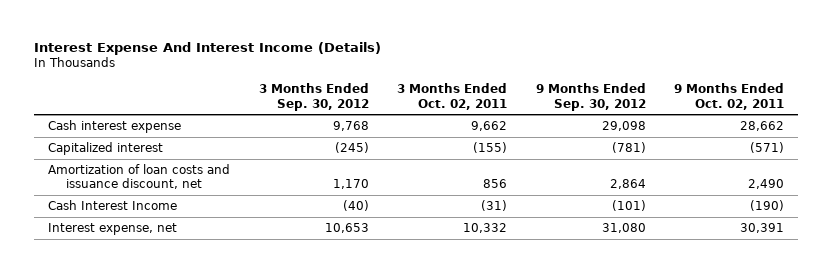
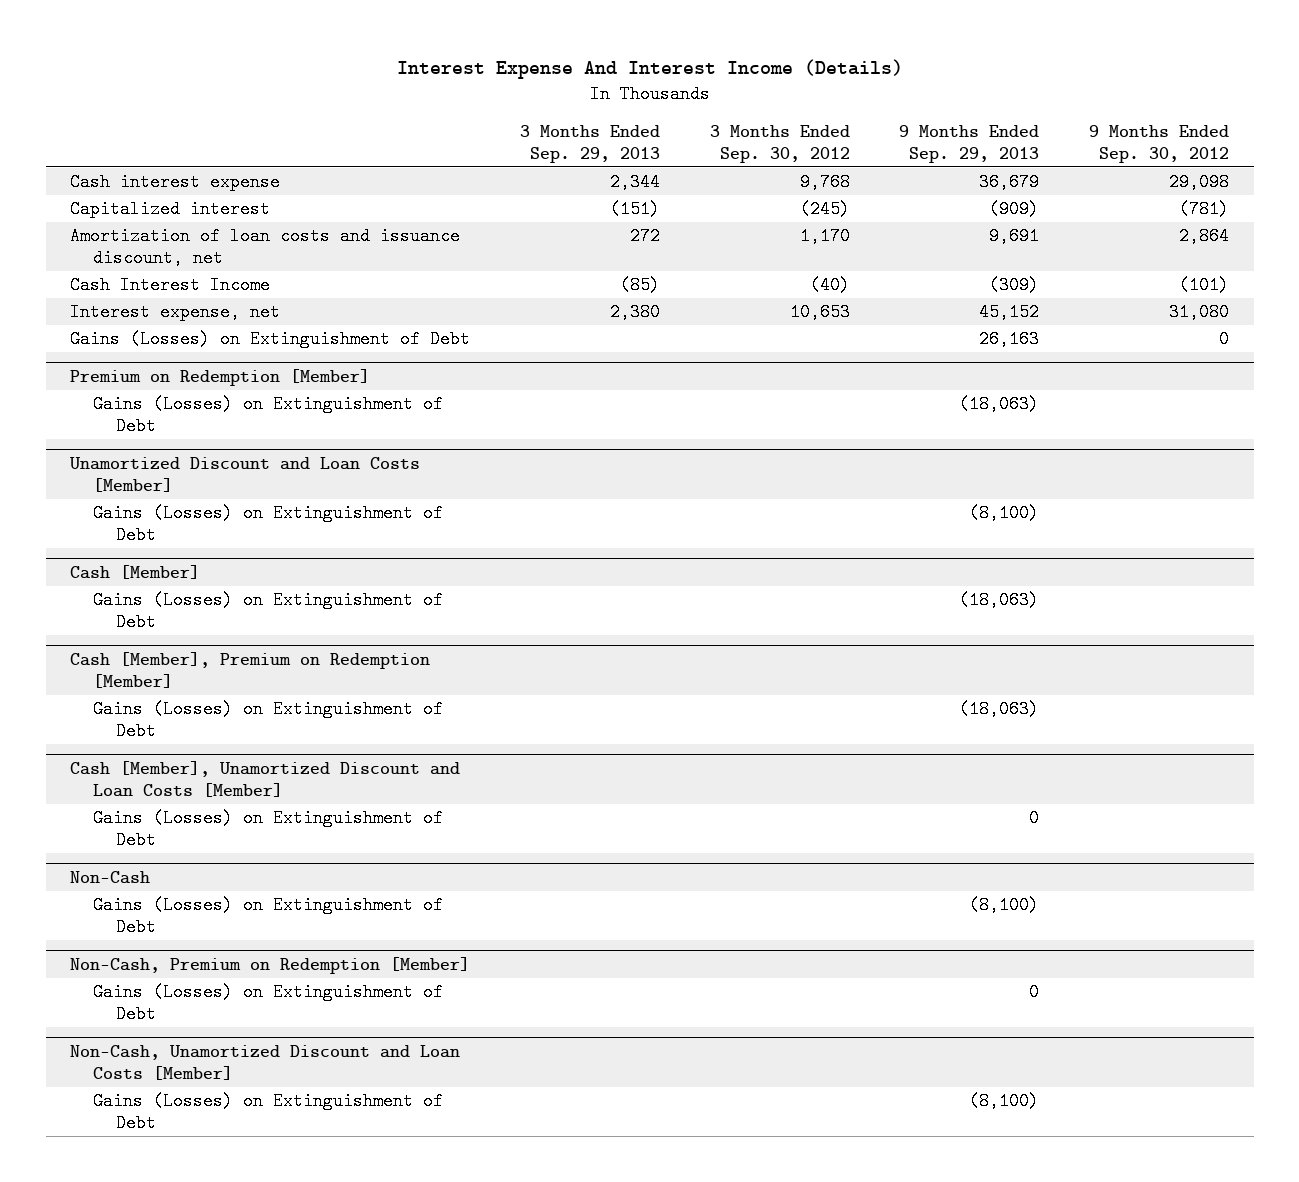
[397,83,508,110] 3 Months Ended Oct. 02, 2011 -> none
[674,83,785,110] 9 Months Ended Oct. 02, 2011 -> none
none -> [520,124,661,163] 3 Months Ended Sep. 29, 2013
none -> [899,124,1040,163] 9 Months Ended Sep. 29, 2013
none -> [70,330,471,349] Gains (Losses) on Extinguishment of Debt
none -> [70,369,371,387] Premium on Redemption [Member]
none -> [93,395,444,435] Gains (Losses) on Extinguishment of Debt
none -> [69,457,421,492] Unamortized Discount and Loan Costs [Member]
none -> [93,504,444,544] Gains (Losses) on Extinguishment of Debt
none -> [70,565,201,580] Cash [Member]
none -> [93,591,444,631] Gains (Losses) on Extinguishment of Debt
none -> [70,652,431,688] Cash [Member], Premium on Redemption [Member]
none -> [93,700,444,740] Gains (Losses) on Extinguishment of Debt
none -> [70,761,461,797] Cash [Member], Unamortized Discount and Loan Costs [Member]
none -> [93,809,444,849] Gains (Losses) on Extinguishment of Debt
none -> [70,871,151,885] Non-Cash
none -> [93,896,444,936] Gains (Losses) on Extinguishment of Debt
none -> [70,957,471,975] Non-Cash, Premium on Redemption [Member]
none -> [93,983,444,1023] Gains (Losses) on Extinguishment of Debt
none -> [70,1045,461,1080] Non-Cash, Unamortized Discount and Loan Costs [Member]
none -> [93,1092,444,1132] Gains (Losses) on Extinguishment of Debt

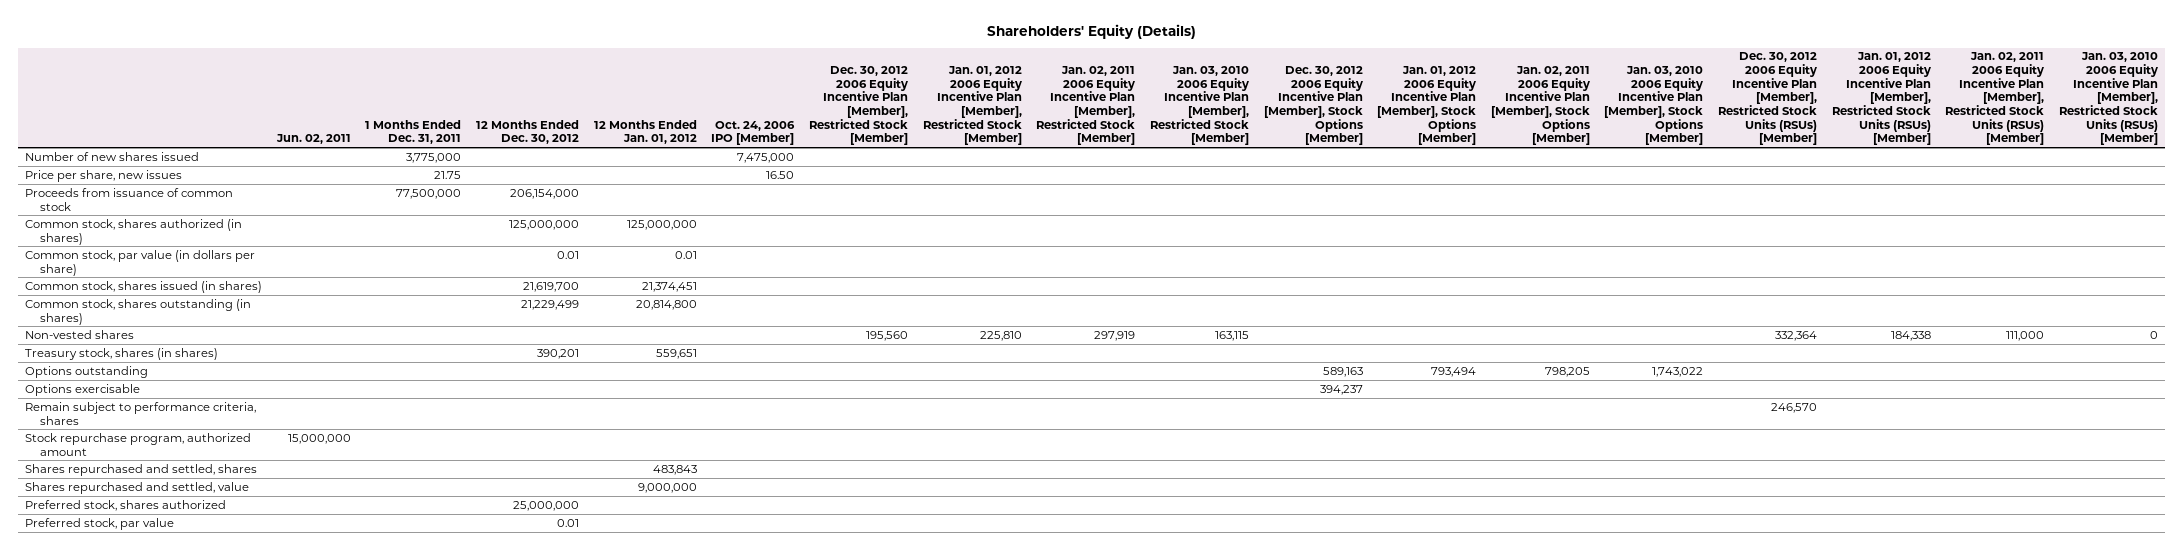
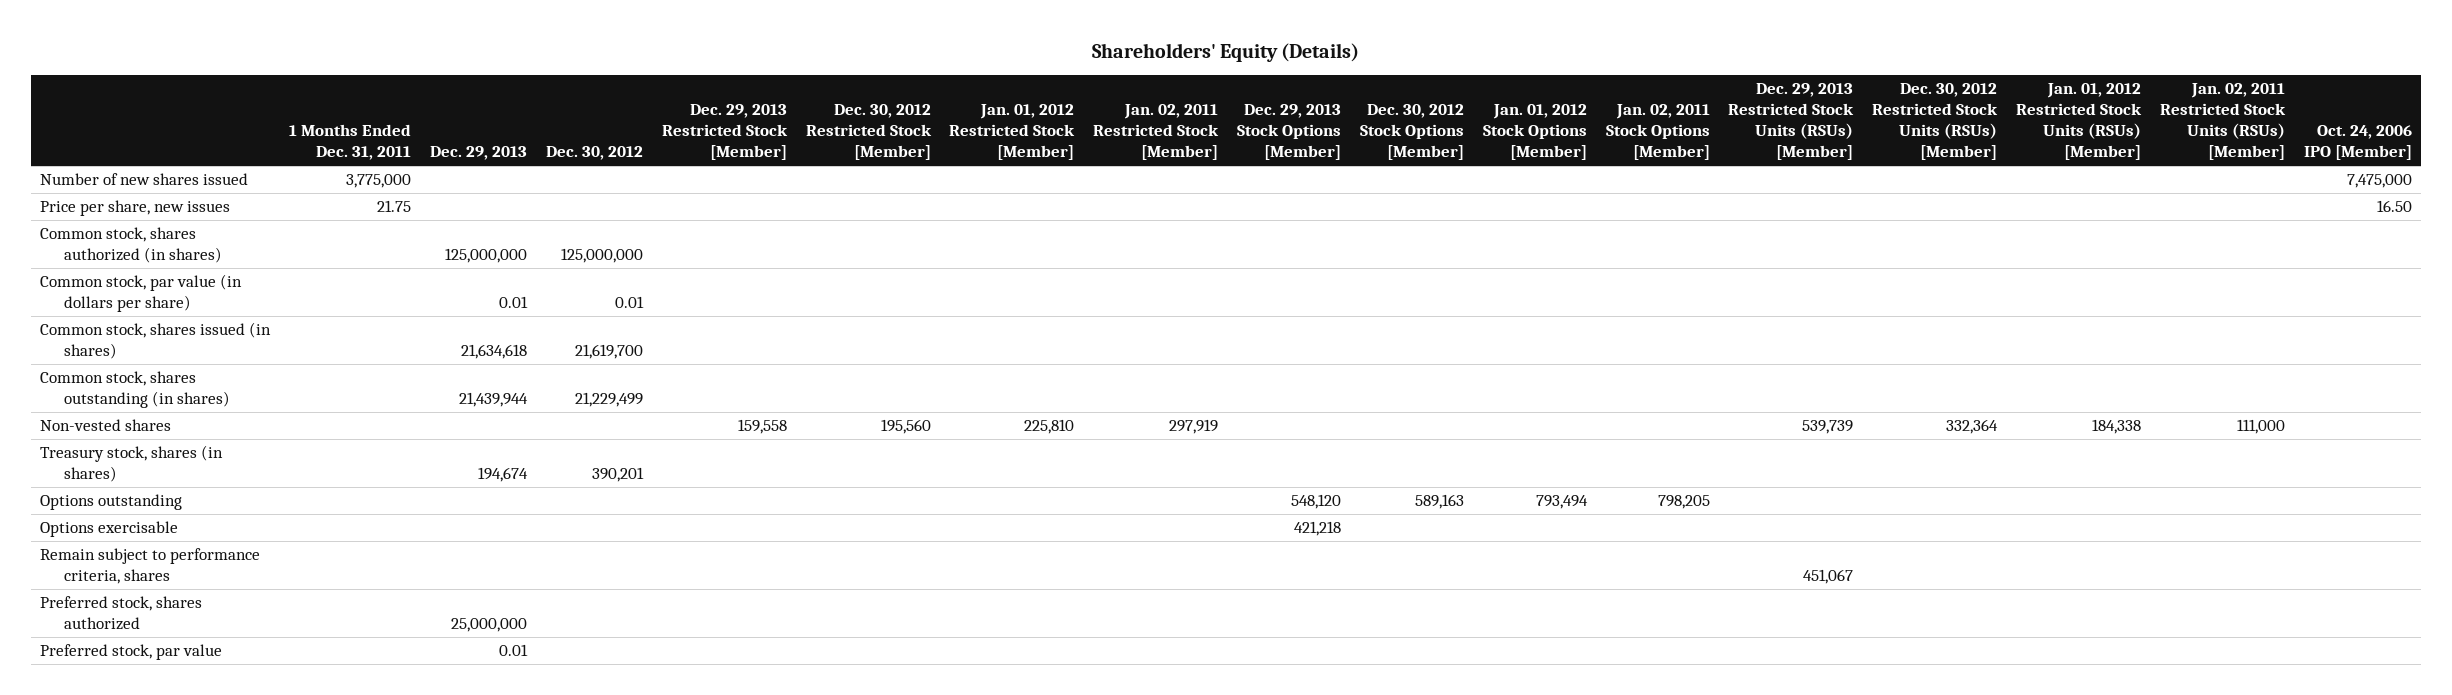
[275,134,351,145] Jun. 02, 2011 -> none
[476,119,580,145] 12 Months Ended Dec. 30, 2012 -> none
[593,119,697,145] 12 Months Ended Jan. 01, 2012 -> none
[808,66,908,146] Dec. 30, 2012 2006 Equity Incentive Plan [Member], Restricted Stock [Member] -> none
[922,66,1022,146] Jan. 01, 2012 2006 Equity Incentive Plan [Member], Restricted Stock [Member] -> none
[1036,66,1136,146] Jan. 02, 2011 2006 Equity Incentive Plan [Member], Restricted Stock [Member] -> none
[1149,66,1249,146] Jan. 03, 2010 2006 Equity Incentive Plan [Member], Restricted Stock [Member] -> none
[1263,66,1363,146] Dec. 30, 2012 2006 Equity Incentive Plan [Member], Stock Options [Member] -> none
[1377,66,1477,146] Jan. 01, 2012 2006 Equity Incentive Plan [Member], Stock Options [Member] -> none
[1490,66,1590,146] Jan. 02, 2011 2006 Equity Incentive Plan [Member], Stock Options [Member] -> none
[1604,66,1704,146] Jan. 03, 2010 2006 Equity Incentive Plan [Member], Stock Options [Member] -> none
[1718,52,1818,146] Dec. 30, 2012 2006 Equity Incentive Plan [Member], Restricted Stock Units (RSUs) [Member] -> none
[1831,52,1931,146] Jan. 01, 2012 2006 Equity Incentive Plan [Member], Restricted Stock Units (RSUs) [Member] -> none
[1945,52,2045,146] Jan. 02, 2011 2006 Equity Incentive Plan [Member], Restricted Stock Units (RSUs) [Member] -> none
[2059,52,2159,146] Jan. 03, 2010 2006 Equity Incentive Plan [Member], Restricted Stock Units (RSUs) [Member] -> none
none -> [430,146,528,161] Dec. 29, 2013
none -> [545,146,643,161] Dec. 30, 2012
none -> [661,104,788,161] Dec. 29, 2013 Restricted Stock [Member]
none -> [805,104,932,161] Dec. 30, 2012 Restricted Stock [Member]
none -> [949,104,1076,161] Jan. 01, 2012 Restricted Stock [Member]
none -> [1093,104,1220,161] Jan. 02, 2011 Restricted Stock [Member]
none -> [1237,104,1342,161] Dec. 29, 2013 Stock Options [Member]
none -> [1359,104,1464,161] Dec. 30, 2012 Stock Options [Member]
none -> [1482,104,1587,161] Jan. 01, 2012 Stock Options [Member]
none -> [1605,104,1710,161] Jan. 02, 2011 Stock Options [Member]
none -> [1728,83,1855,161] Dec. 29, 2013 Restricted Stock Units (RSUs) [Member]
none -> [1872,83,1999,161] Dec. 30, 2012 Restricted Stock Units (RSUs) [Member]
none -> [2016,83,2143,161] Jan. 01, 2012 Restricted Stock Units (RSUs) [Member]
none -> [2159,83,2286,161] Jan. 02, 2011 Restricted Stock Units (RSUs) [Member]
[25,187,234,211] Proceeds from issuance of common stock -> none
[25,432,252,456] Stock repurchase program, authorized amount -> none
[25,463,258,476] Shares repurchased and settled, shares -> none
[25,481,250,494] Shares repurchased and settled, value -> none

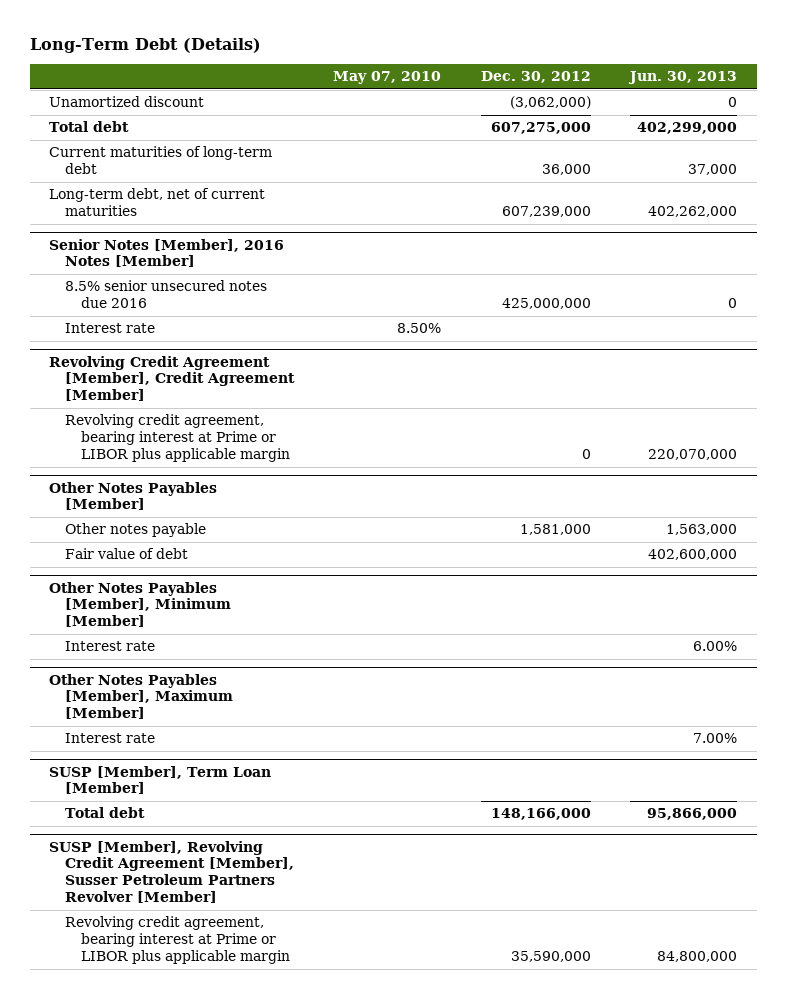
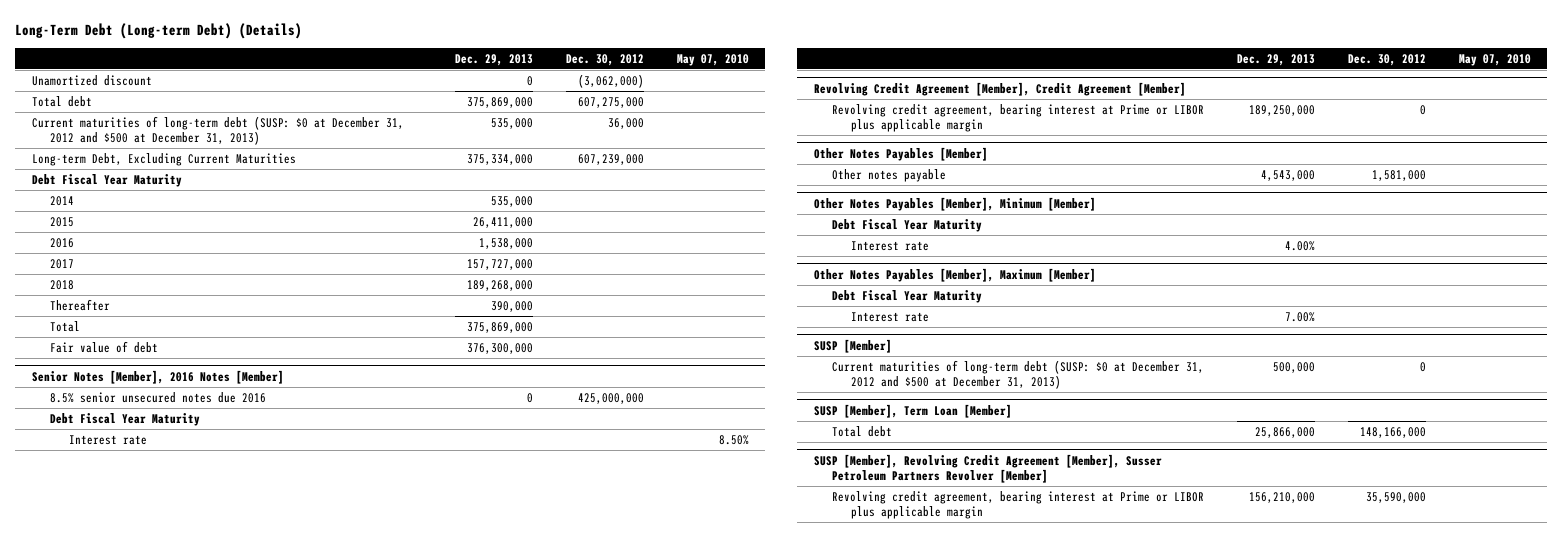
[29,38,261,54] Long-Term Debt (Details) -> [15,22,303,39] Long-Term Debt (Long-term Debt) (Details)
[628,71,738,85] Jun. 30, 2013 -> none
none -> [455,53,534,66] Dec. 29, 2013
[49,146,273,175] Current maturities of long-term debt -> [31,115,404,146] Current maturities of long-term debt (SUSP: $0 at December 31, 2012 and $500 at December 31, 2013)
[49,188,266,217] Long-term debt, net of current maturities -> [31,152,296,166] Long-term Debt, Excluding Current Maturities
none -> [31,173,182,187] Debt Fiscal Year Maturity
none -> [50,195,75,206] 2014
none -> [50,216,75,227] 2015
none -> [50,237,75,248] 2016
none -> [50,258,75,269] 2017
none -> [50,279,75,290] 2018
none -> [50,298,111,311] Thereafter
none -> [50,320,81,332] Total
none -> [50,340,159,353] Fair value of debt
none -> [50,412,201,426] Debt Fiscal Year Maturity
[65,548,189,560] Fair value of debt -> none
none -> [832,218,983,232] Debt Fiscal Year Maturity
none -> [832,289,983,303] Debt Fiscal Year Maturity
none -> [813,338,892,353] SUSP [Member]
none -> [832,359,1205,390] Current maturities of long-term debt (SUSP: $0 at December 31, 2012 and $500 at December 31, 2013)

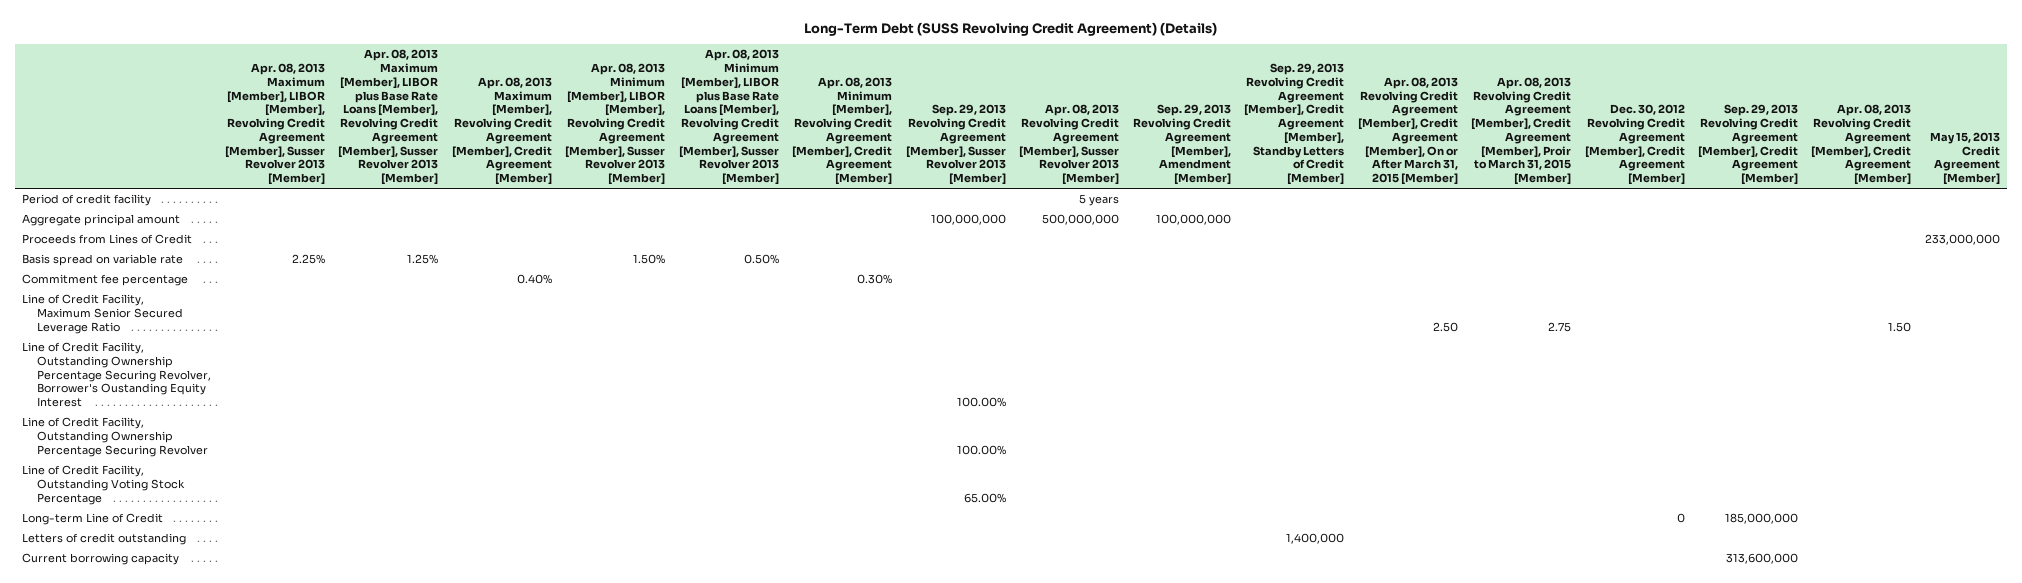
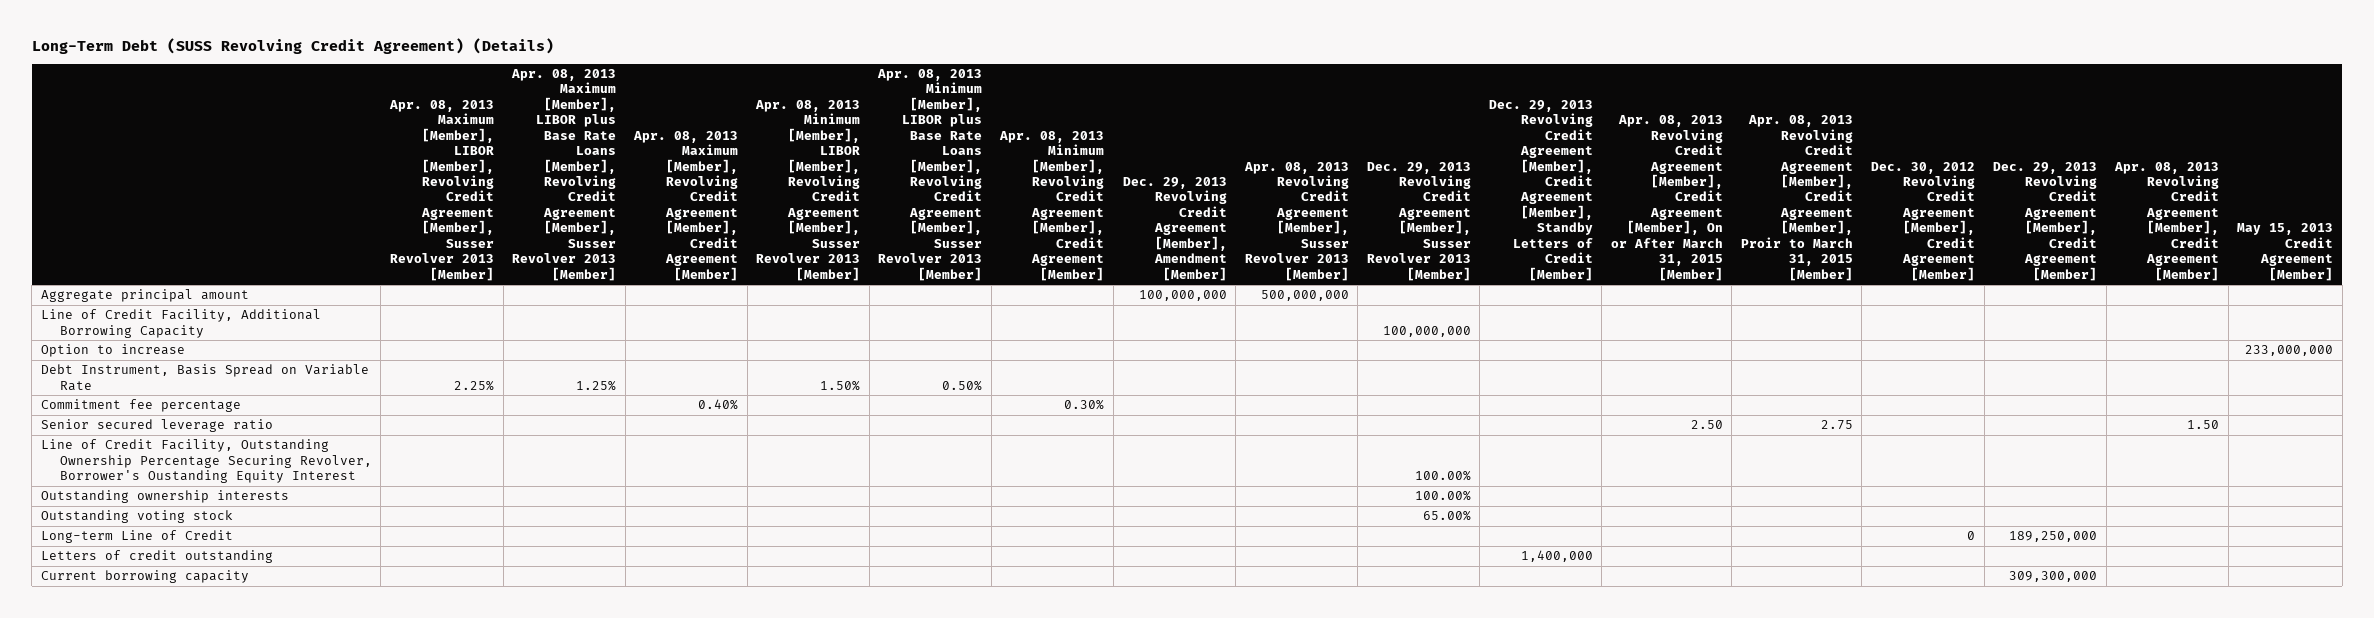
[905,104,1006,186] Sep. 29, 2013 Revolving Credit Agreement [Member], Susser Revolver 2013 [Member] -> none
[1132,104,1231,186] Sep. 29, 2013 Revolving Credit Agreement [Member], Amendment [Member] -> none
[1244,63,1345,186] Sep. 29, 2013 Revolving Credit Agreement [Member], Credit Agreement [Member], Standby Letters of Credit [Member] -> none
[1697,104,1798,186] Sep. 29, 2013 Revolving Credit Agreement [Member], Credit Agreement [Member] -> none
none -> [1122,176,1227,281] Dec. 29, 2013 Revolving Credit Agreement [Member], Amendment [Member]
none -> [1366,161,1471,281] Dec. 29, 2013 Revolving Credit Agreement [Member], Susser Revolver 2013 [Member]
none -> [1488,99,1593,281] Dec. 29, 2013 Revolving Credit Agreement [Member], Credit Agreement [Member], Standby Letters of Credit [Member]
none -> [1993,161,2098,281] Dec. 29, 2013 Revolving Credit Agreement [Member], Credit Agreement [Member]
[22,194,152,207] Period of credit facility -> none
none -> [40,309,321,338] Line of Credit Facility, Additional Borrowing Capacity
[22,234,193,245] Proceeds from Lines of Credit -> [40,344,185,358] Option to increase
[22,254,184,267] Basis spread on variable rate -> [40,364,369,391] Debt Instrument, Basis Spread on Variable Rate
[22,294,184,334] Line of Credit Facility, Maximum Senior Secured Leverage Ratio -> [40,419,273,433] Senior secured leverage ratio
[22,417,209,457] Line of Credit Facility, Outstanding Ownership Percentage Securing Revolver -> [40,490,289,504] Outstanding ownership interests
[22,465,186,505] Line of Credit Facility, Outstanding Voting Stock Percentage -> [40,510,233,524] Outstanding voting stock

